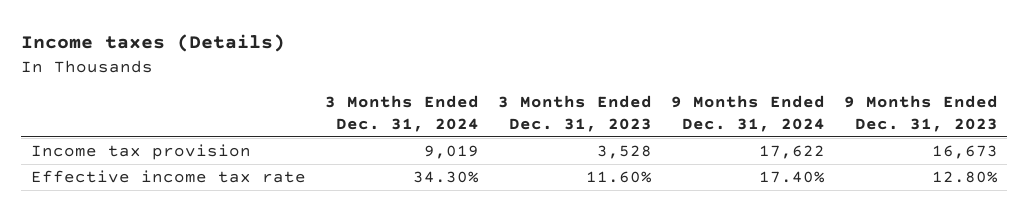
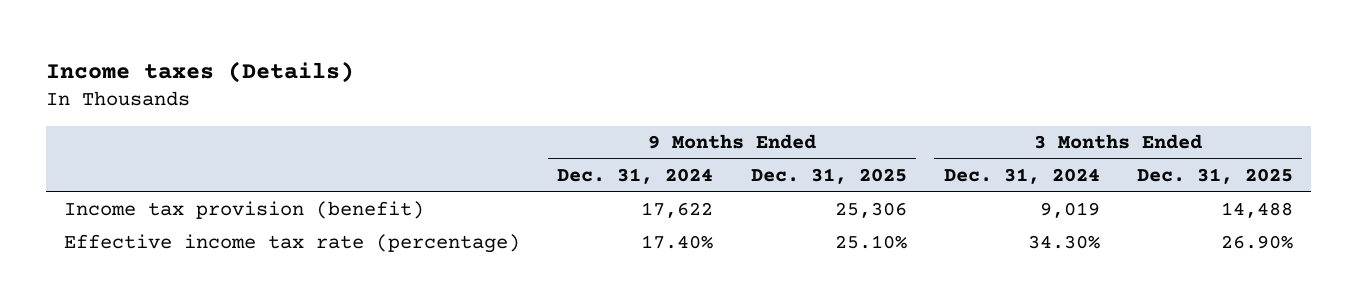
[497,95,652,132] 3 Months Ended Dec. 31, 2023 -> none
[843,95,998,132] 9 Months Ended Dec. 31, 2023 -> none
none -> [750,168,907,185] Dec. 31, 2025
none -> [1136,168,1293,185] Dec. 31, 2025
[30,144,251,161] Income tax provision -> [64,201,425,220] Income tax provision (benefit)
[30,170,306,184] Effective income tax rate -> [64,234,521,254] Effective income tax rate (percentage)

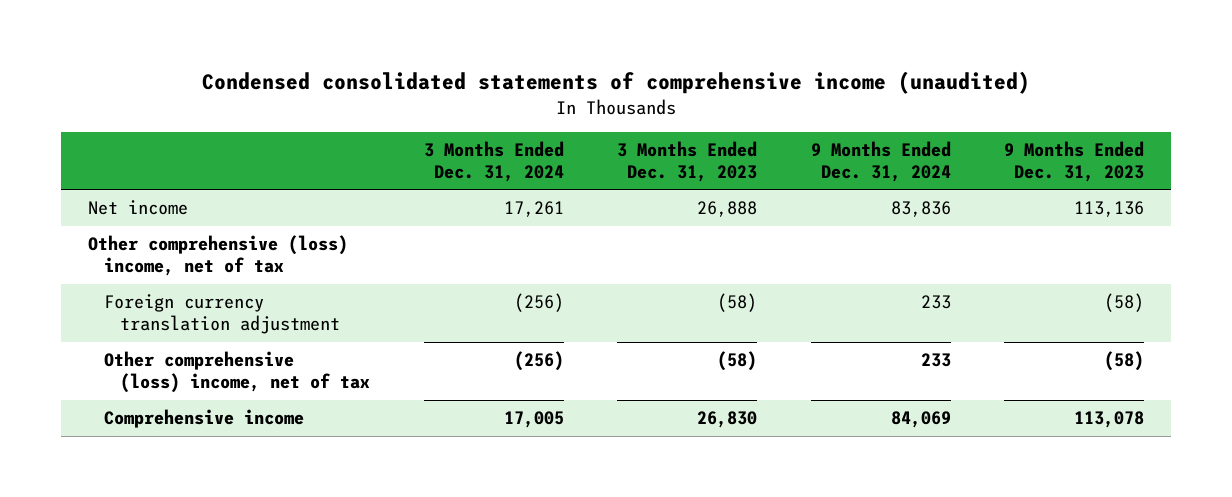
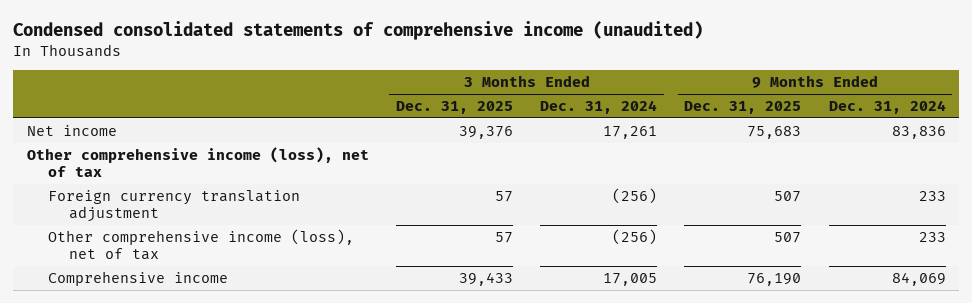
[617,140,758,182] 3 Months Ended Dec. 31, 2023 -> none
[1004,140,1145,182] 9 Months Ended Dec. 31, 2023 -> none
none -> [396,100,514,114] Dec. 31, 2025
none -> [684,100,802,114] Dec. 31, 2025
[87,235,348,277] Other comprehensive (loss) income, net of tax -> [26,146,369,177] Other comprehensive income (loss), net of tax
[103,351,370,394] Other comprehensive (loss) income, net of tax -> [48,228,355,260] Other comprehensive income (loss), net of tax

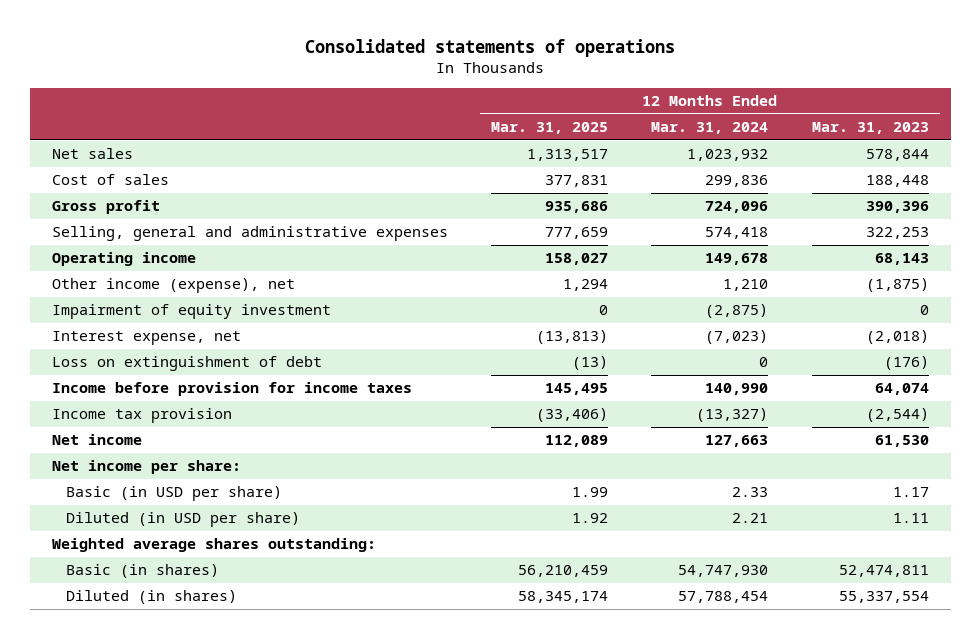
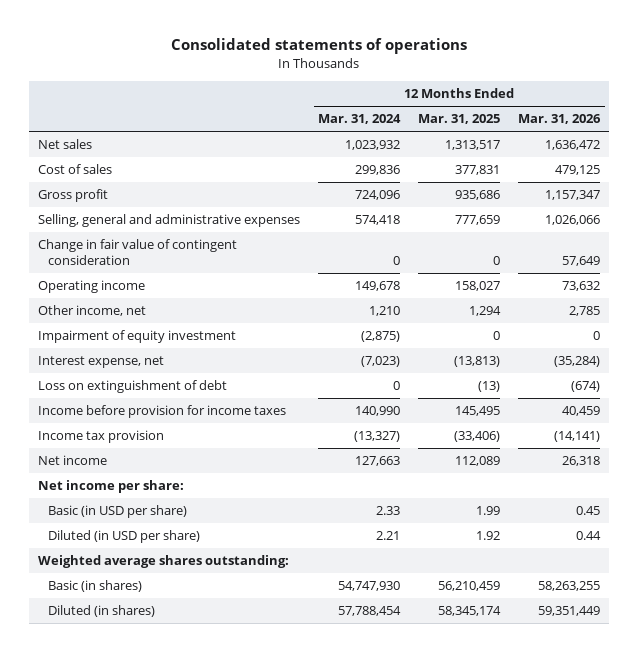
[811,122,929,135] Mar. 31, 2023 -> none
none -> [518,114,602,125] Mar. 31, 2026
none -> [38,239,238,266] Change in fair value of contingent consideration
[51,278,295,294] Other income (expense), net -> [38,305,147,317] Other income, net

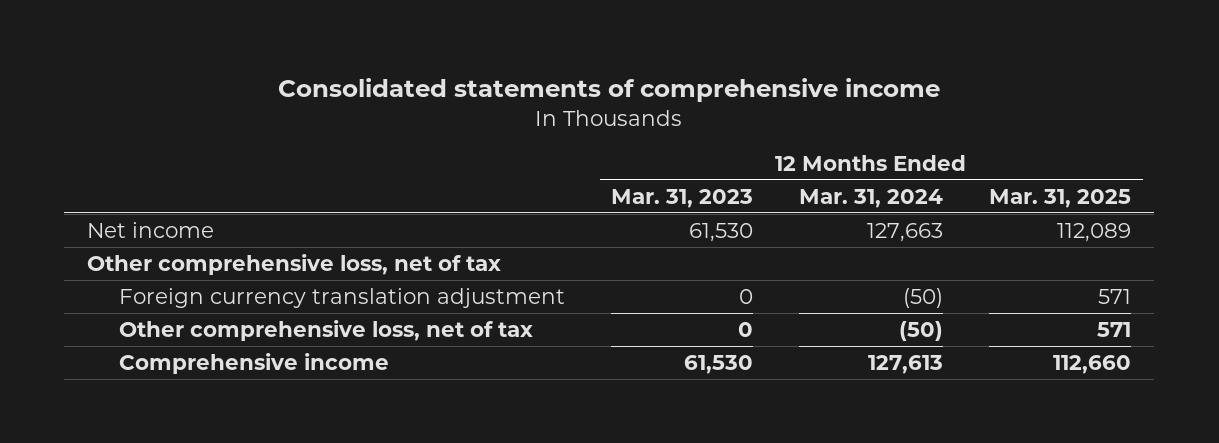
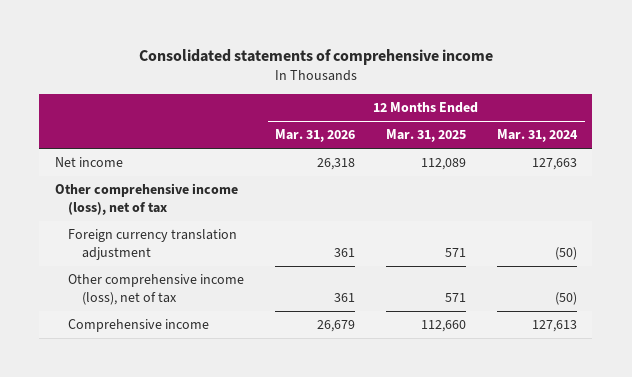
[611,188,754,208] Mar. 31, 2023 -> none
none -> [275,129,356,143] Mar. 31, 2026
[87,253,502,275] Other comprehensive loss, net of tax -> [54,183,238,216] Other comprehensive income (loss), net of tax
[118,319,533,341] Other comprehensive loss, net of tax -> [68,274,245,306] Other comprehensive income (loss), net of tax

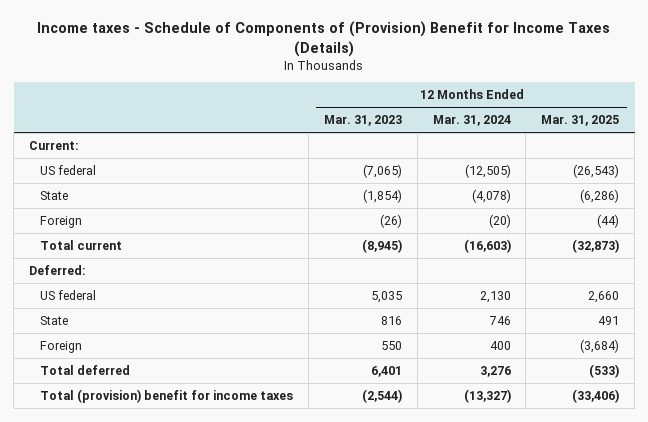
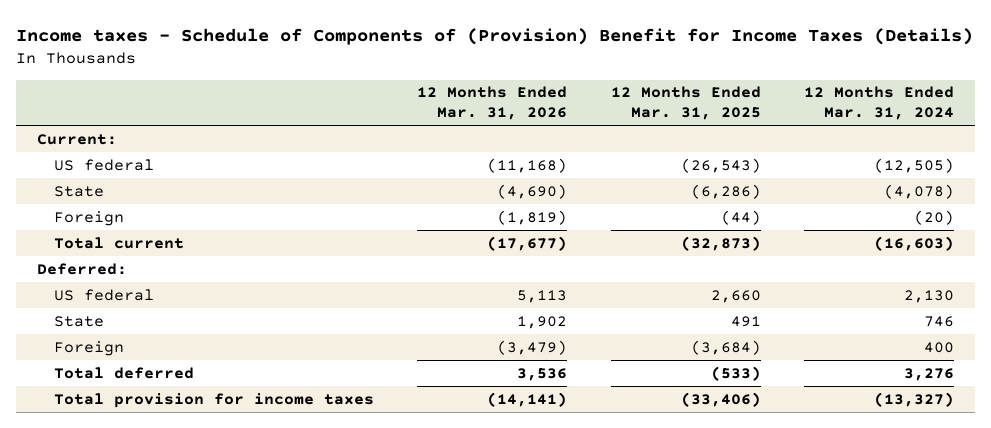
[323,115,402,127] Mar. 31, 2023 -> none
none -> [417,86,568,121] 12 Months Ended Mar. 31, 2026
[40,388,294,403] Total (provision) benefit for income taxes -> [54,392,375,408] Total provision for income taxes

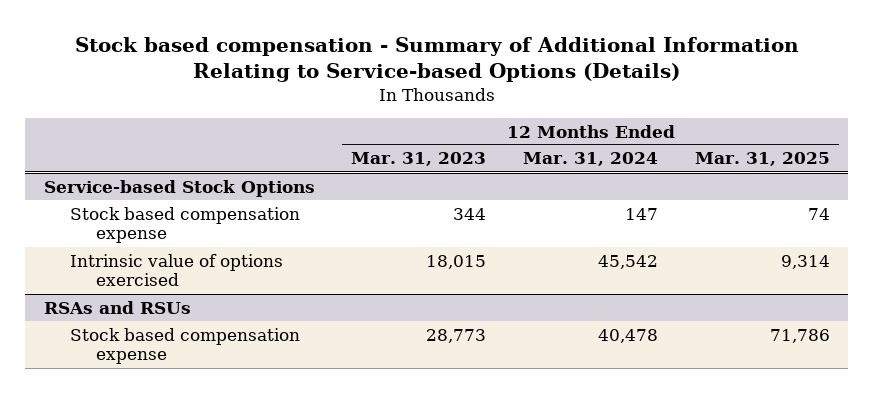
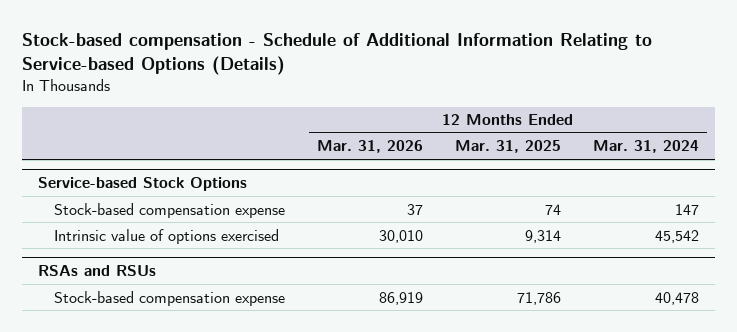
[74,36,799,83] Stock based compensation - Summary of Additional Information Relating to Service-based Options (Details) -> [22,33,653,76] Stock-based compensation - Schedule of Additional Information Relating to Service-based Options (Details)
[351,152,487,167] Mar. 31, 2023 -> none
none -> [317,140,424,154] Mar. 31, 2026
[69,206,300,244] Stock based compensation expense -> [54,202,286,218] Stock-based compensation expense
[69,327,300,365] Stock based compensation expense -> [54,290,286,306] Stock-based compensation expense

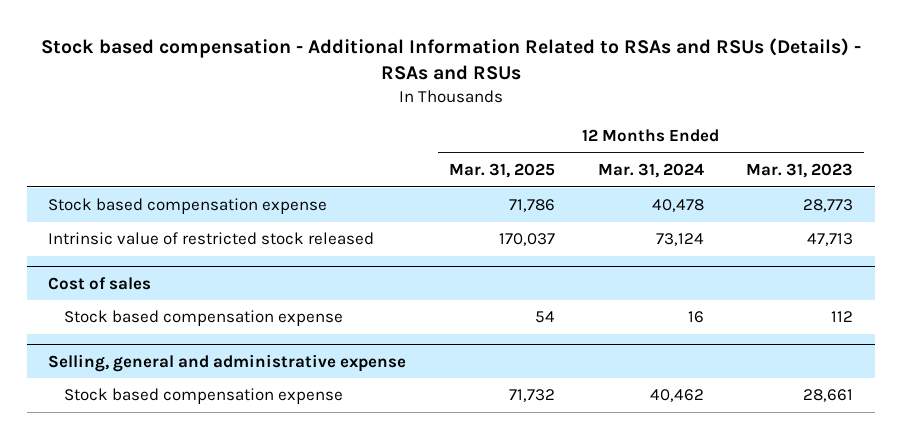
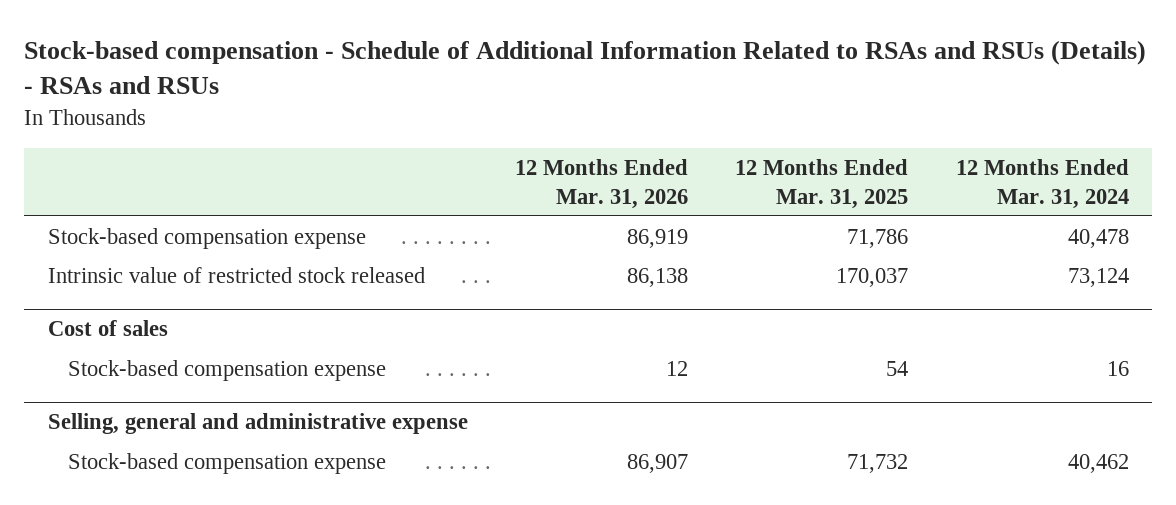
[40,38,861,81] Stock based compensation - Additional Information Related to RSAs and RSUs (Details) - RSAs and RSUs -> [23,40,1146,95] Stock-based compensation - Schedule of Additional Information Related to RSAs and RSUs (Details) - RSAs and RSUs
[746,162,854,178] Mar. 31, 2023 -> none
none -> [514,158,688,209] 12 Months Ended Mar. 31, 2026
[48,198,328,215] Stock based compensation expense -> [47,228,366,250] Stock-based compensation expense
[63,310,343,327] Stock based compensation expense -> [67,360,386,382] Stock-based compensation expense
[63,388,343,405] Stock based compensation expense -> [67,453,386,475] Stock-based compensation expense

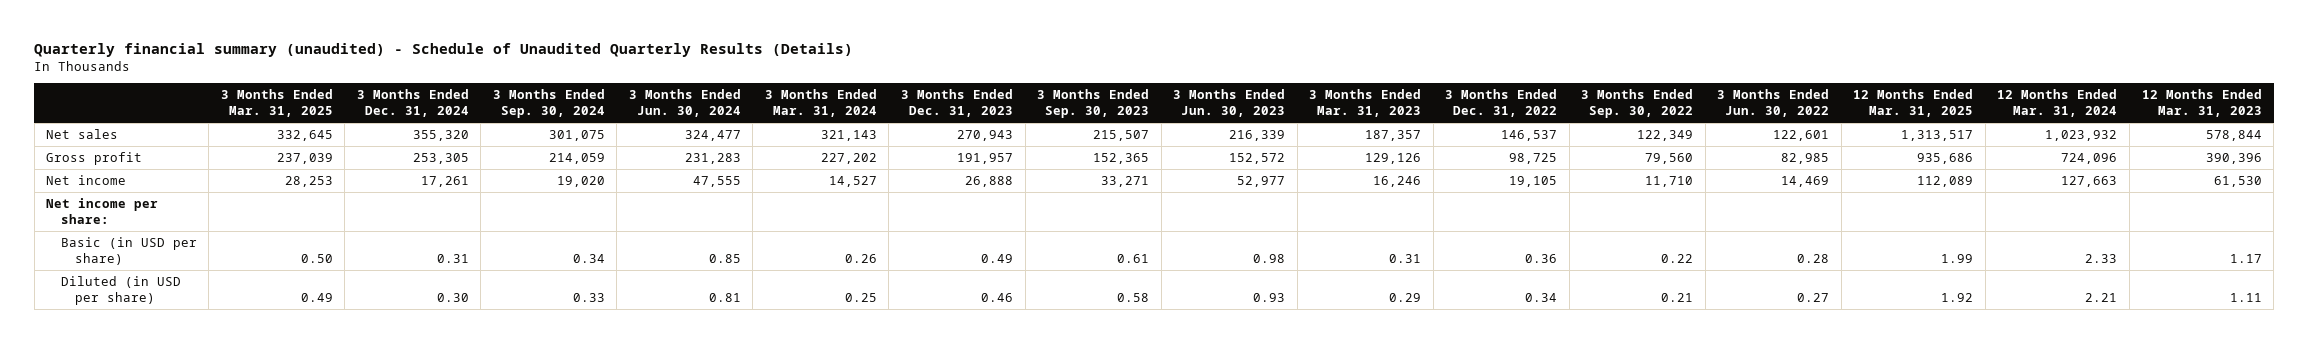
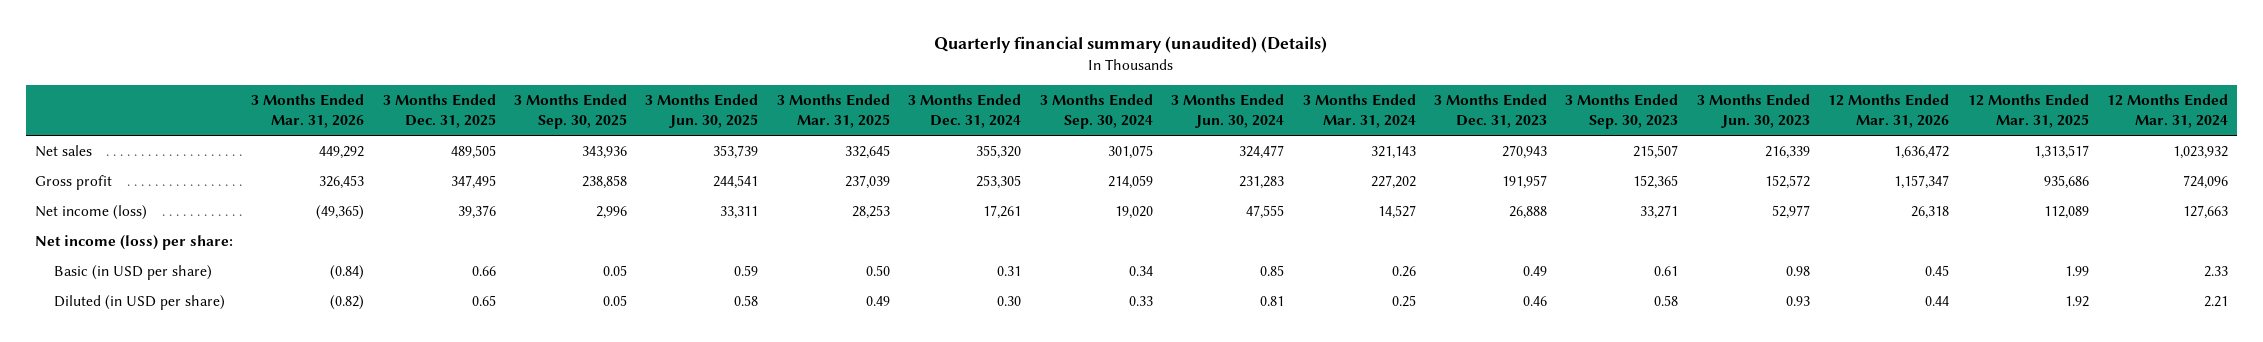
[34,42,854,57] Quarterly financial summary (unaudited) - Schedule of Unaudited Quarterly Results (Details) -> [934,36,1328,54] Quarterly financial summary (unaudited) (Details)
[1309,89,1422,118] 3 Months Ended Mar. 31, 2023 -> none
[1445,89,1558,118] 3 Months Ended Dec. 31, 2022 -> none
[1581,89,1694,119] 3 Months Ended Sep. 30, 2022 -> none
[1717,89,1830,118] 3 Months Ended Jun. 30, 2022 -> none
[2141,89,2262,118] 12 Months Ended Mar. 31, 2023 -> none
none -> [251,94,365,129] 3 Months Ended Mar. 31, 2026
none -> [382,94,496,129] 3 Months Ended Dec. 31, 2025
none -> [514,94,628,130] 3 Months Ended Sep. 30, 2025
none -> [645,94,759,129] 3 Months Ended Jun. 30, 2025
none -> [1828,94,1950,129] 12 Months Ended Mar. 31, 2026
[46,175,127,186] Net income -> [34,205,147,221] Net income (loss)
[46,198,159,224] Net income per share: -> [34,235,233,251] Net income (loss) per share:

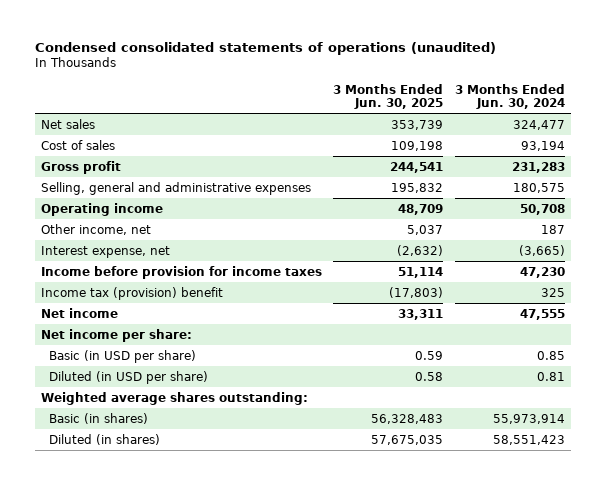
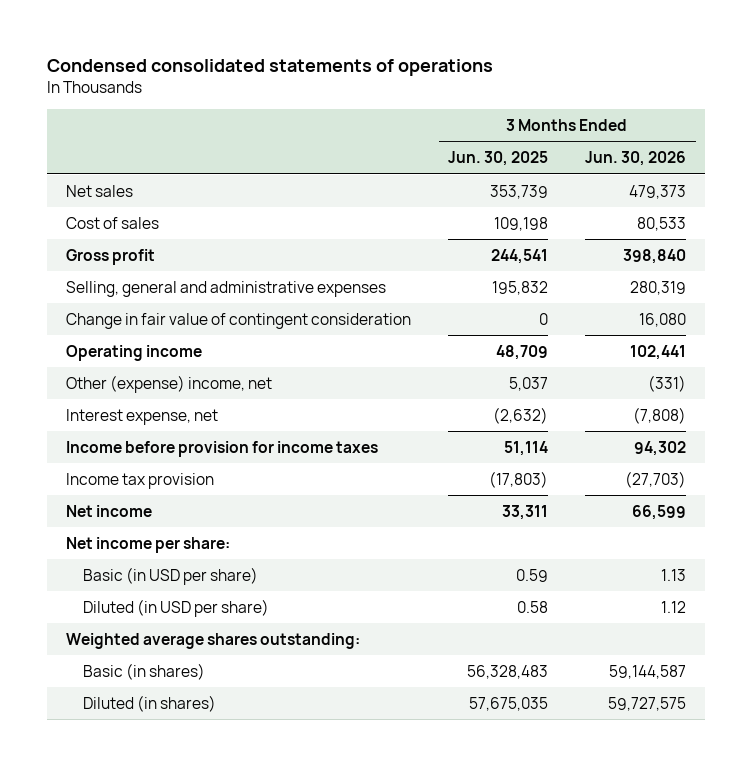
[34,42,496,56] Condensed consolidated statements of operations (unaudited) -> [47,58,494,76] Condensed consolidated statements of operations
[454,83,565,109] 3 Months Ended Jun. 30, 2024 -> none
none -> [585,151,687,167] Jun. 30, 2026
none -> [65,312,411,329] Change in fair value of contingent consideration
[40,223,151,235] Other income, net -> [65,374,272,393] Other (expense) income, net
[40,286,223,300] Income tax (provision) benefit -> [65,472,214,489] Income tax provision

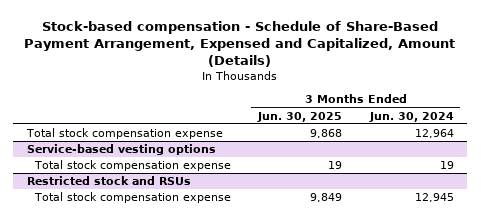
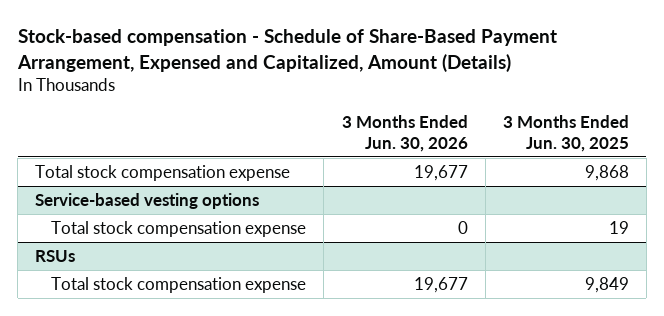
[368,111,454,122] Jun. 30, 2024 -> none
none -> [341,114,468,152] 3 Months Ended Jun. 30, 2026
[27,176,192,186] Restricted stock and RSUs -> [35,250,76,263] RSUs

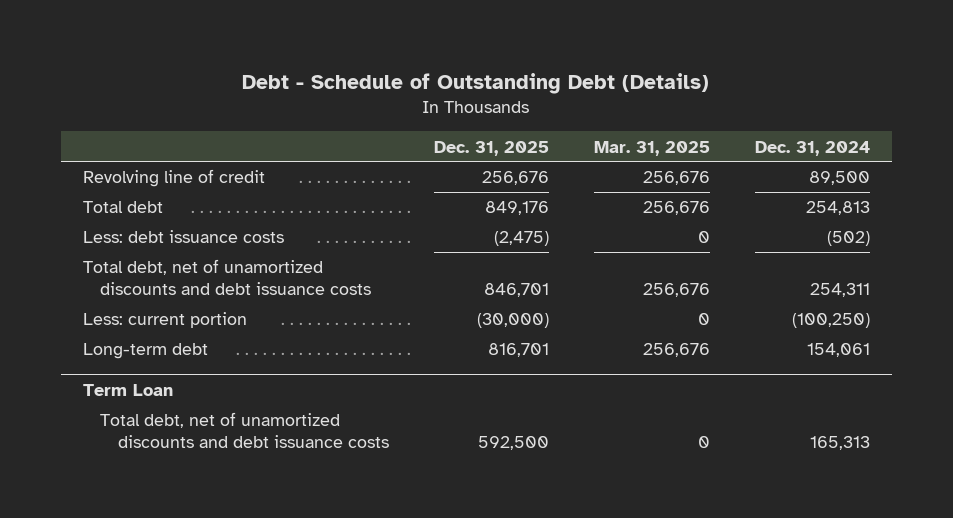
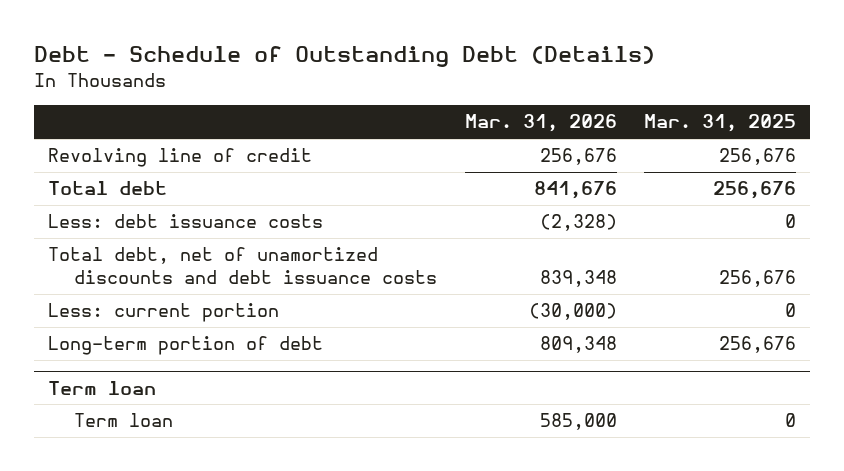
[433,140,549,156] Dec. 31, 2025 -> none
[754,140,870,156] Dec. 31, 2024 -> none
none -> [464,114,617,133] Mar. 31, 2026
[83,343,209,360] Long-term debt -> [47,336,323,356] Long-term portion of debt
[83,384,174,397] Term Loan -> [47,380,156,395] Term loan
[100,412,389,449] Total debt, net of unamortized discounts and debt issuance costs -> [74,413,174,428] Term loan

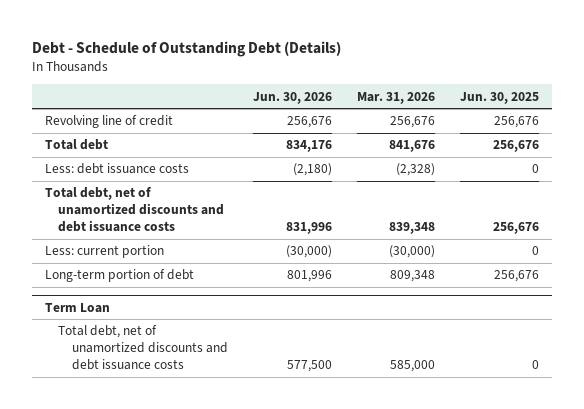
[644,114,797,133] Mar. 31, 2025 -> none
none -> [253,91,333,104] Jun. 30, 2026
none -> [460,91,540,104] Jun. 30, 2025
[47,380,156,395] Term loan -> [44,302,110,313] Term Loan
[74,413,174,428] Term loan -> [58,325,228,371] Total debt, net of unamortized discounts and debt issuance costs

